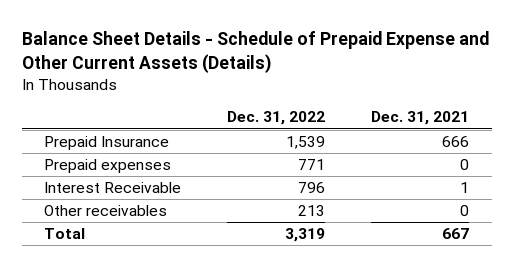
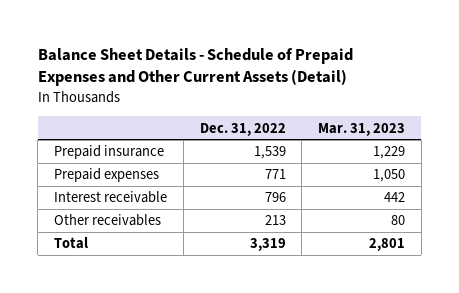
[21,31,489,74] Balance Sheet Details - Schedule of Prepaid Expense and Other Current Assets (Details) -> [37,48,353,87] Balance Sheet Details - Schedule of Prepaid Expenses and Other Current Assets (Detail)
[371,111,470,126] Dec. 31, 2021 -> none
none -> [318,122,406,136] Mar. 31, 2023
[44,136,170,151] Prepaid Insurance -> [54,145,165,160] Prepaid insurance
[44,182,182,194] Interest Receivable -> [54,191,168,204] Interest receivable

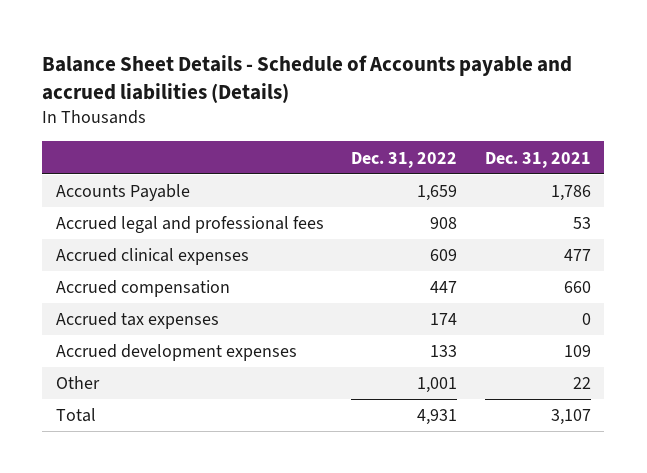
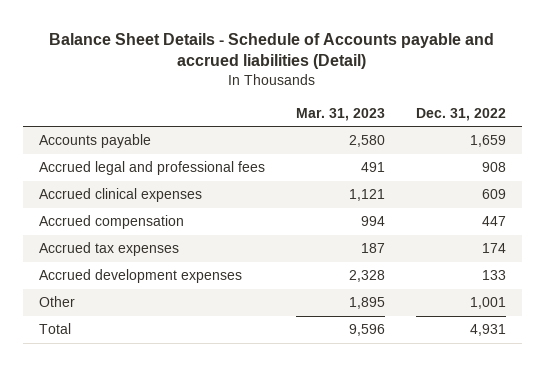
[42,54,573,103] Balance Sheet Details - Schedule of Accounts payable and accrued liabilities (Details) -> [49,32,495,70] Balance Sheet Details - Schedule of Accounts payable and accrued liabilities (Detail)
[484,151,591,168] Dec. 31, 2021 -> none
none -> [295,107,385,121] Mar. 31, 2023
[56,184,191,202] Accounts Payable -> [38,134,151,149] Accounts payable

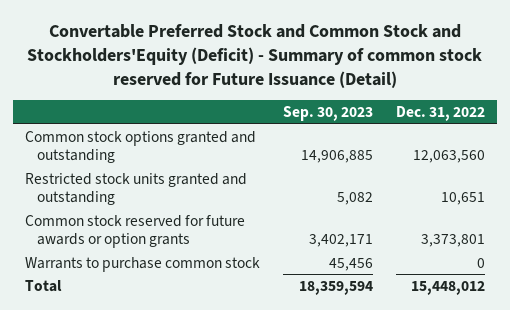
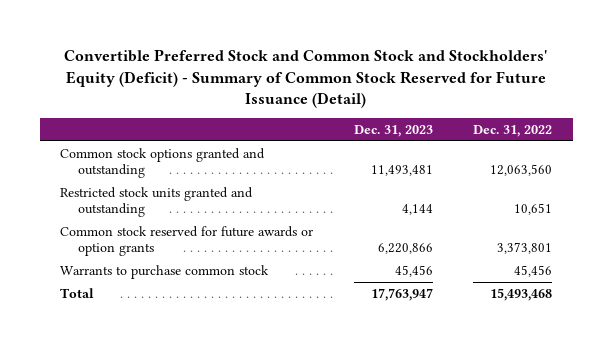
[26,23,482,88] Convertable Preferred Stock and Common Stock and Stockholders'Equity (Deficit) - Summary of common stock reserved for Future Issuance (Detail) -> [64,49,548,108] Convertible Preferred Stock and Common Stock and Stockholders' Equity (Deficit) - Summary of Common Stock Reserved for Future Issuance (Detail)
[282,106,373,122] Sep. 30, 2023 -> none
none -> [353,124,433,137] Dec. 31, 2023
[477,257,486,268] 0 -> [514,264,553,277] 45,456
[411,280,486,295] 15,448,012 -> [490,287,553,301] 15,493,468

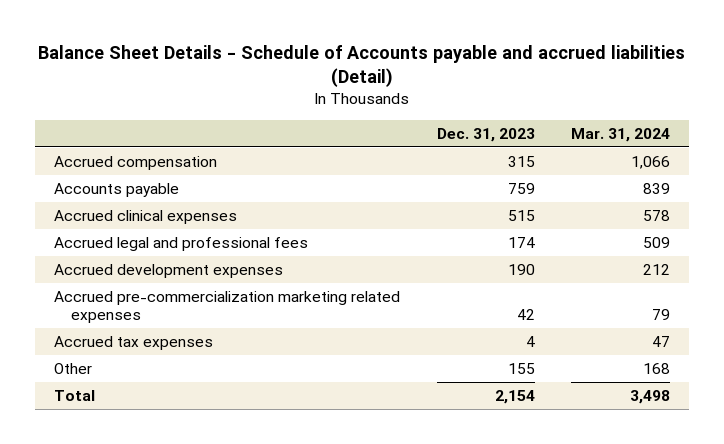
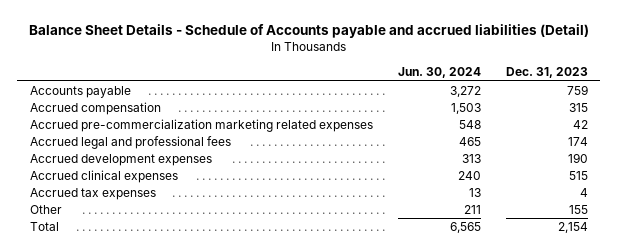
[571,127,671,142] Mar. 31, 2024 -> none
none -> [397,67,481,79] Jun. 30, 2024
[53,156,217,171] Accrued compensation -> [29,102,161,116] Accrued compensation
[53,291,400,323] Accrued pre-commercialization marketing related expenses -> [29,119,373,133] Accrued pre-commercialization marketing related expenses
[53,210,237,225] Accrued clinical expenses -> [29,170,178,184] Accrued clinical expenses

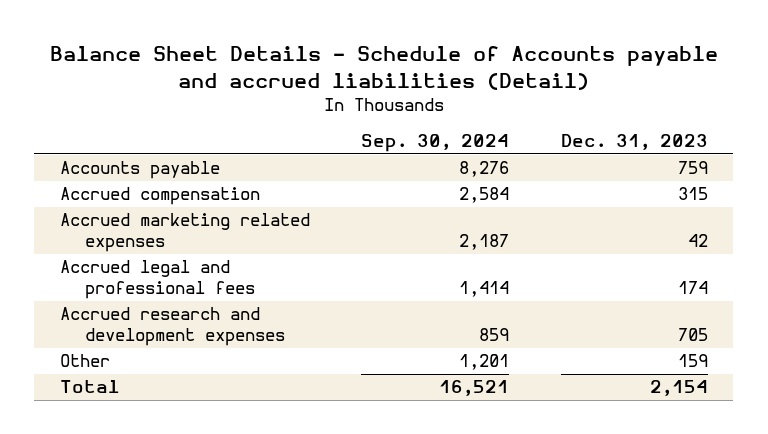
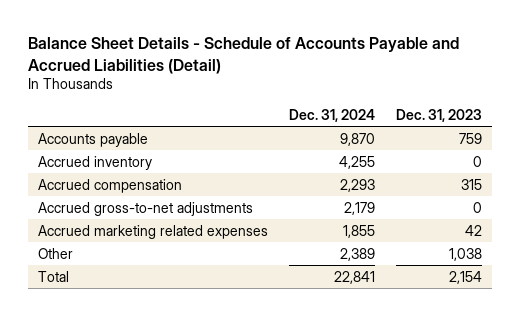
[49,46,718,90] Balance Sheet Details - Schedule of Accounts payable and accrued liabilities (Detail) -> [27,37,459,74] Balance Sheet Details - Schedule of Accounts Payable and Accrued Liabilities (Detail)
[361,134,510,153] Sep. 30, 2024 -> none
none -> [289,108,376,122] Dec. 31, 2024
none -> [38,155,153,170] Accrued inventory
none -> [38,201,254,216] Accrued gross-to-net adjustments
[60,260,255,300] Accrued legal and professional fees -> none
[60,307,285,347] Accrued research and development expenses -> none
[677,354,708,368] 159 -> [448,247,482,261] 1,038

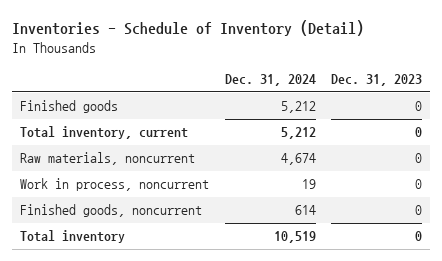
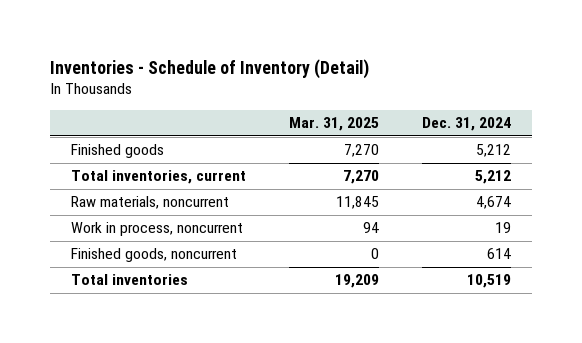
[331,74,423,87] Dec. 31, 2023 -> none
none -> [288,117,379,132] Mar. 31, 2025
[19,126,188,140] Total inventory, current -> [71,170,247,185] Total inventories, current
[19,230,125,244] Total inventory -> [71,274,189,286] Total inventories

